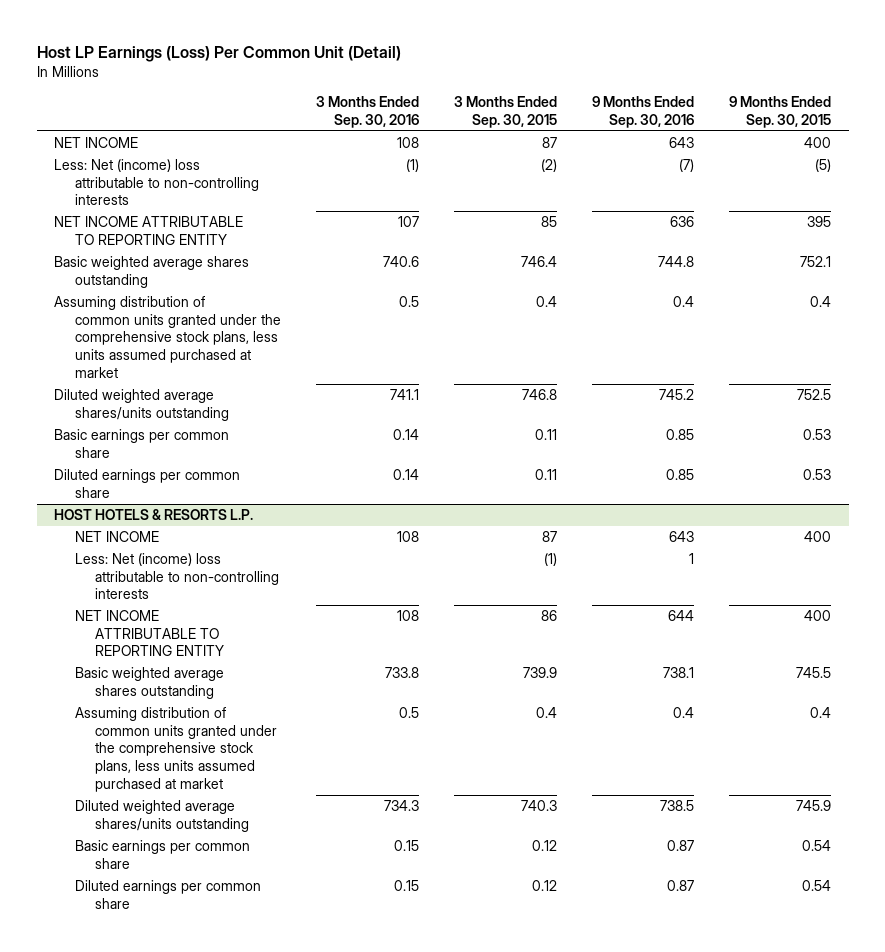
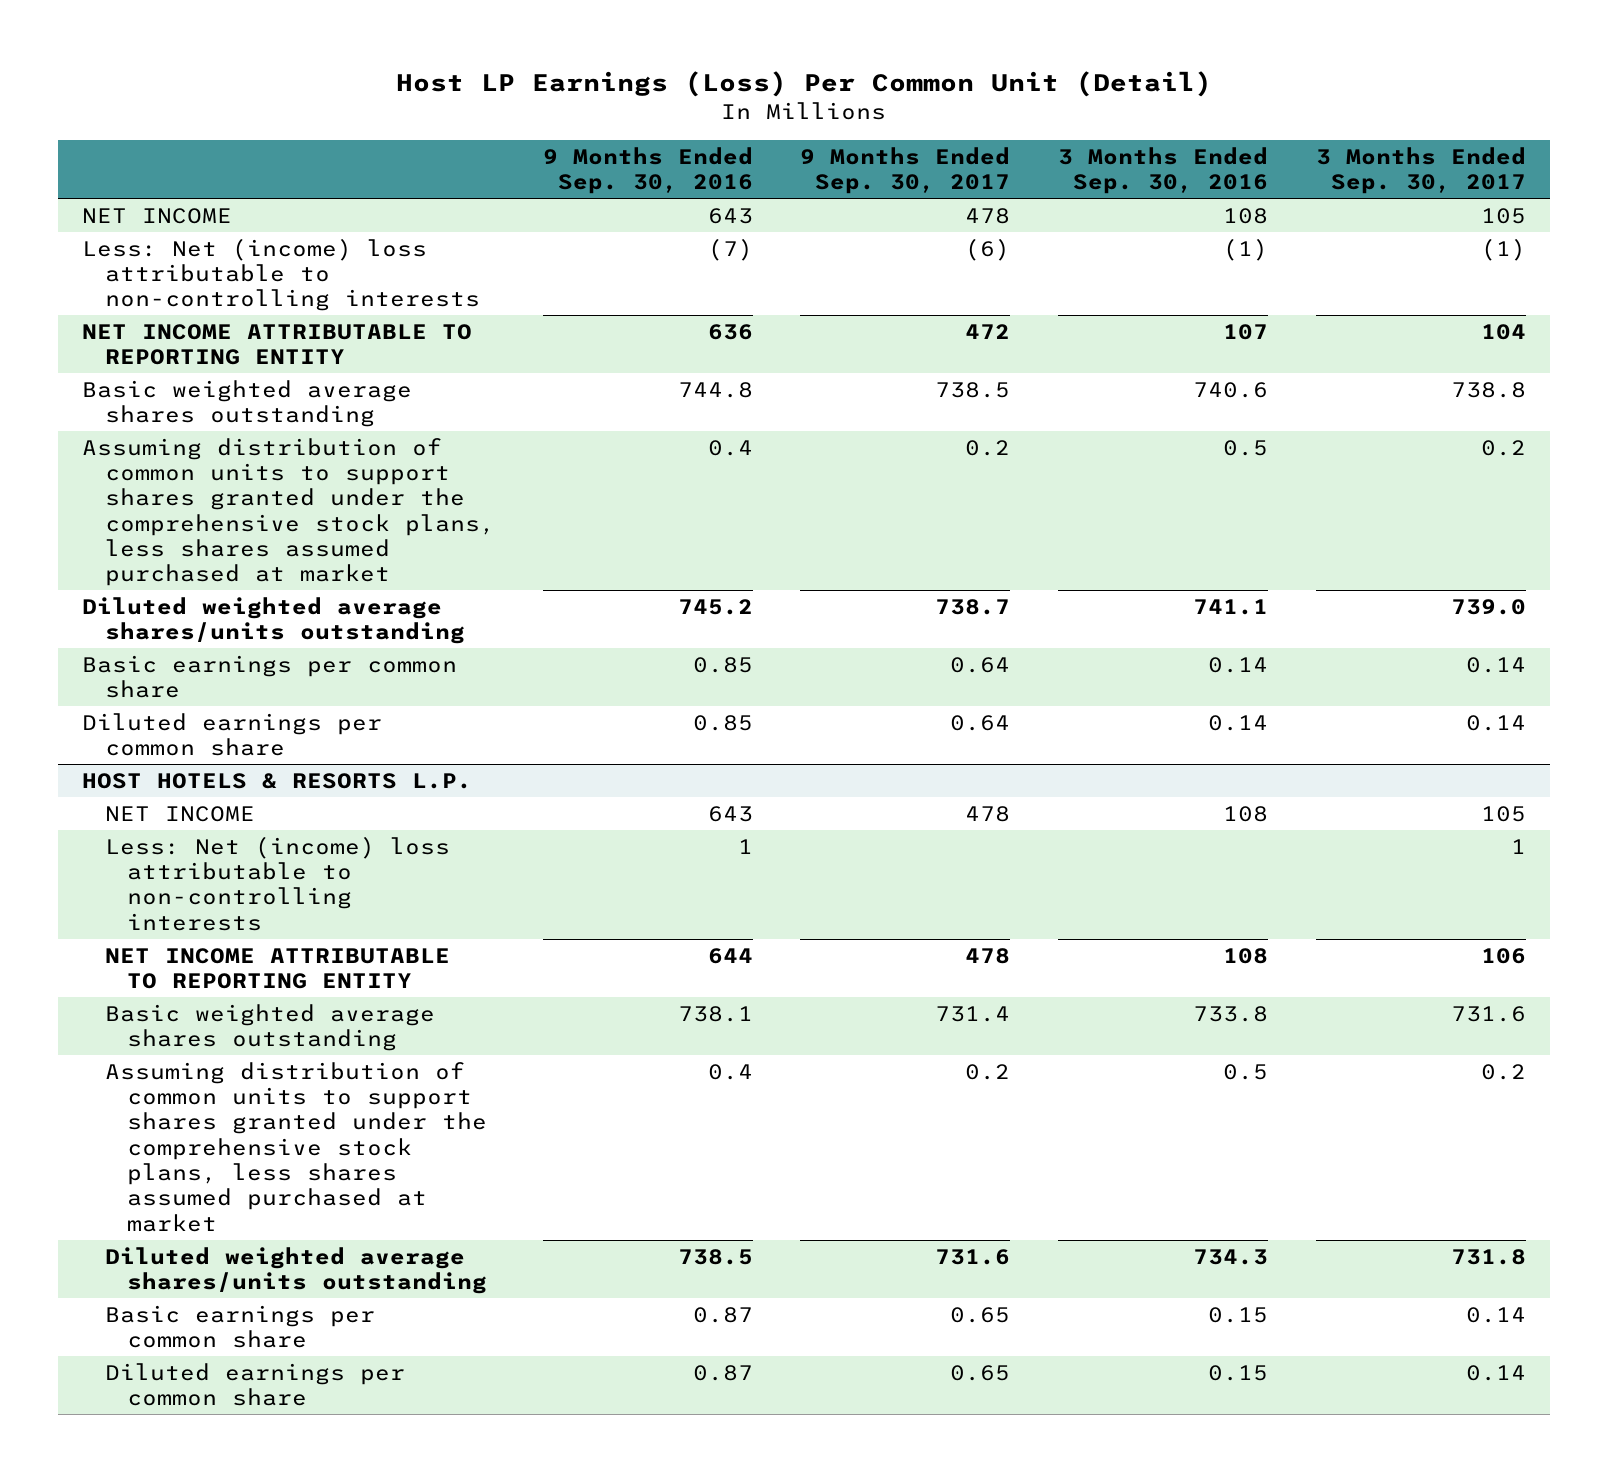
[453,95,557,128] 3 Months Ended Sep. 30, 2015 -> none
[729,95,832,128] 9 Months Ended Sep. 30, 2015 -> none
none -> [800,146,1011,195] 9 Months Ended Sep. 30, 2017
none -> [1316,146,1527,195] 3 Months Ended Sep. 30, 2017
[54,296,281,378] Assuming distribution of common units granted under the comprehensive stock plans, less units assumed purchased at market -> [81,437,495,587] Assuming distribution of common units to support shares granted under the comprehensive stock plans, less shares assumed purchased at market
[74,707,278,792] Assuming distribution of common units granted under the comprehensive stock plans, less units assumed purchased at market -> [104,1061,488,1232] Assuming distribution of common units to support shares granted under the comprehensive stock plans, less shares assumed purchased at market

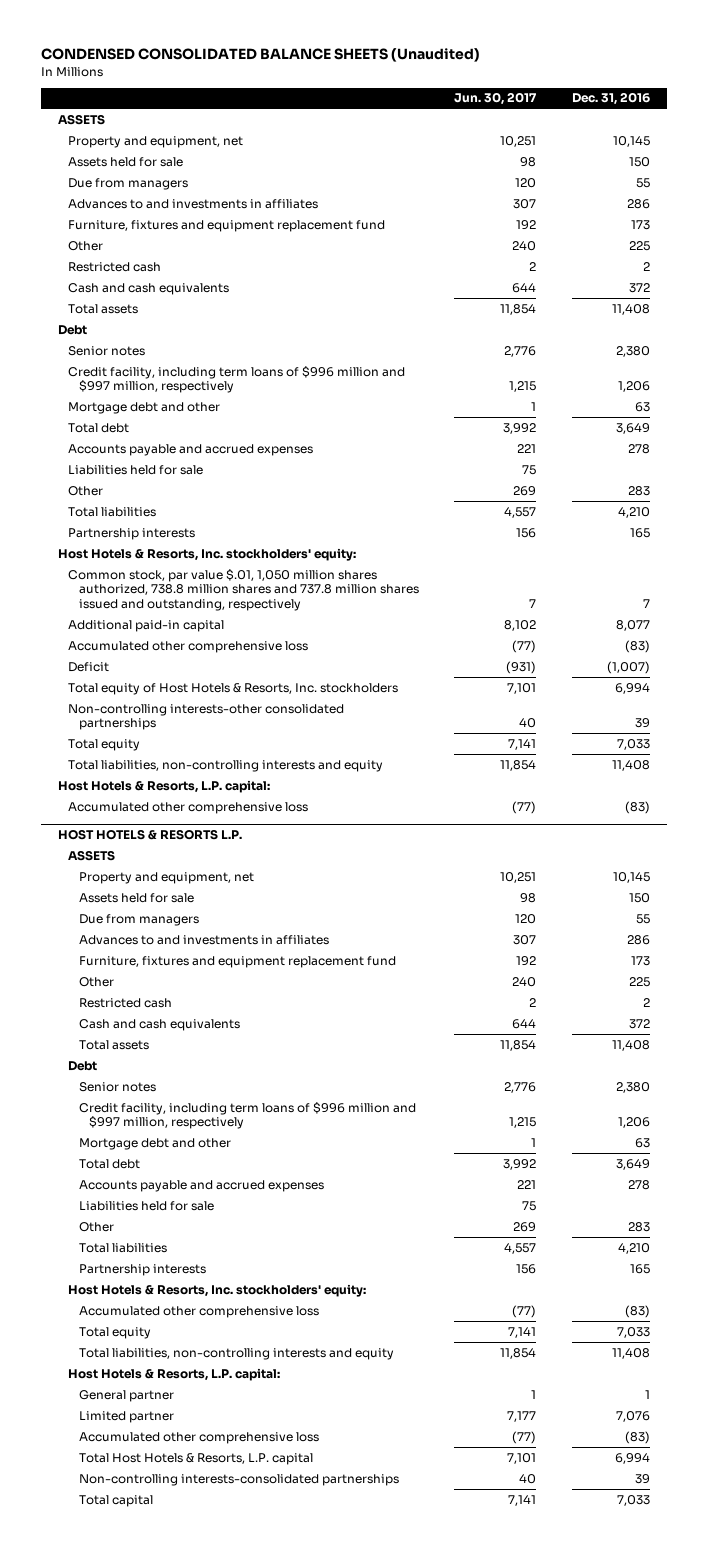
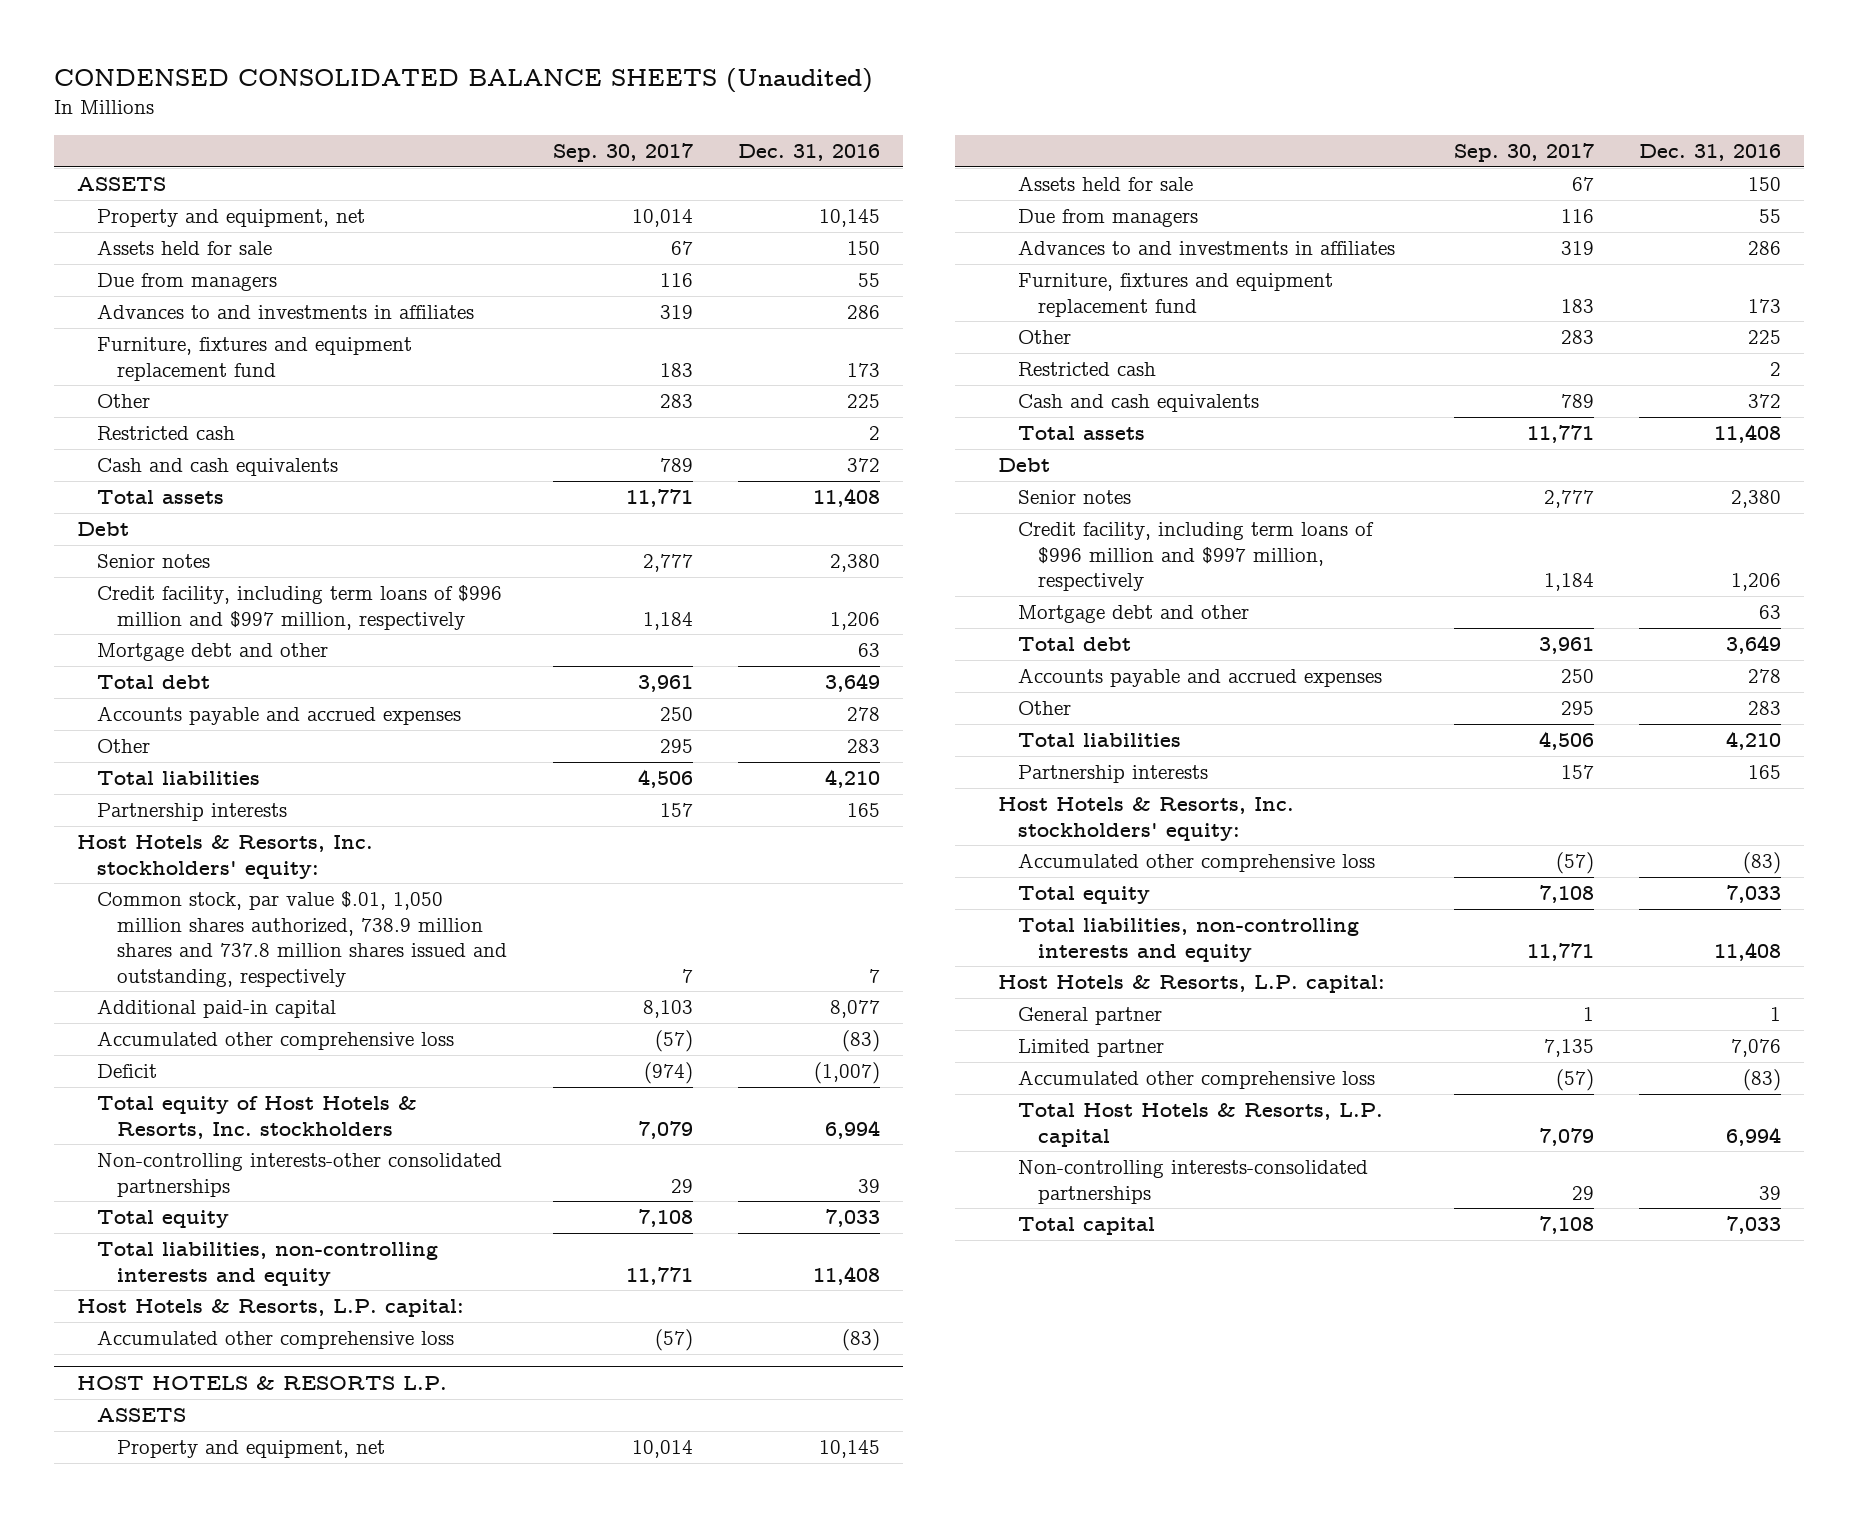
[454,92,538,106] Jun. 30, 2017 -> none
none -> [552,143,693,163] Sep. 30, 2017
[68,464,204,475] Liabilities held for sale -> none
[68,568,419,612] Common stock, par value $.01, 1,050 million shares authorized, 738.8 million shares and 737.8 million shares issued and outstanding, respectively -> [97,891,508,987] Common stock, par value $.01, 1,050 million shares authorized, 738.9 million shares and 737.8 million shares issued and outstanding, respectively
[78,1200,214,1211] Liabilities held for sale -> none

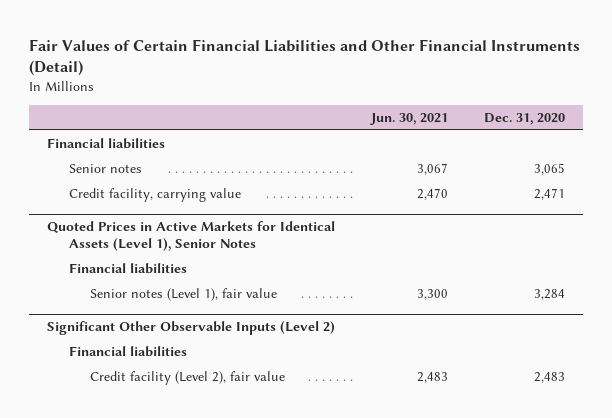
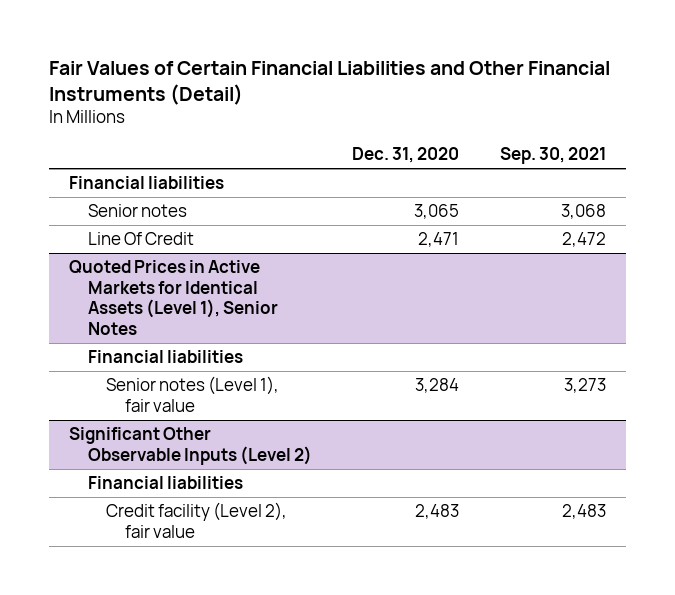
[370,112,449,125] Jun. 30, 2021 -> none
none -> [500,147,607,165] Sep. 30, 2021
[68,187,241,202] Credit facility, carrying value -> [87,232,194,246] Line Of Credit

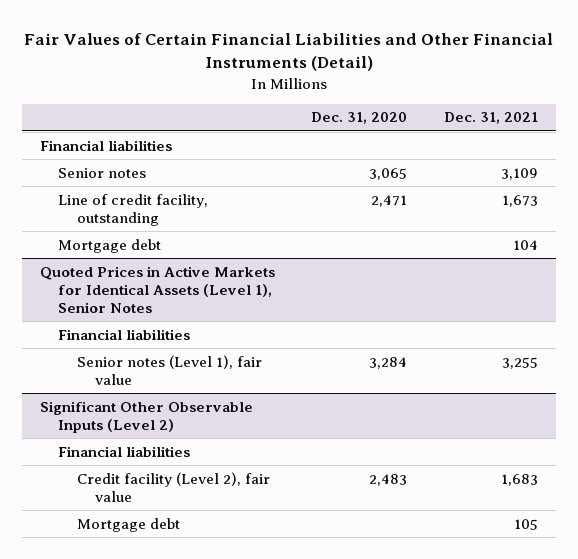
[500,147,607,165] Sep. 30, 2021 -> none
none -> [443,112,538,125] Dec. 31, 2021
[87,232,194,246] Line Of Credit -> [58,193,209,226] Line of credit facility, outstanding
none -> [58,238,162,253] Mortgage debt
none -> [76,517,180,532] Mortgage debt

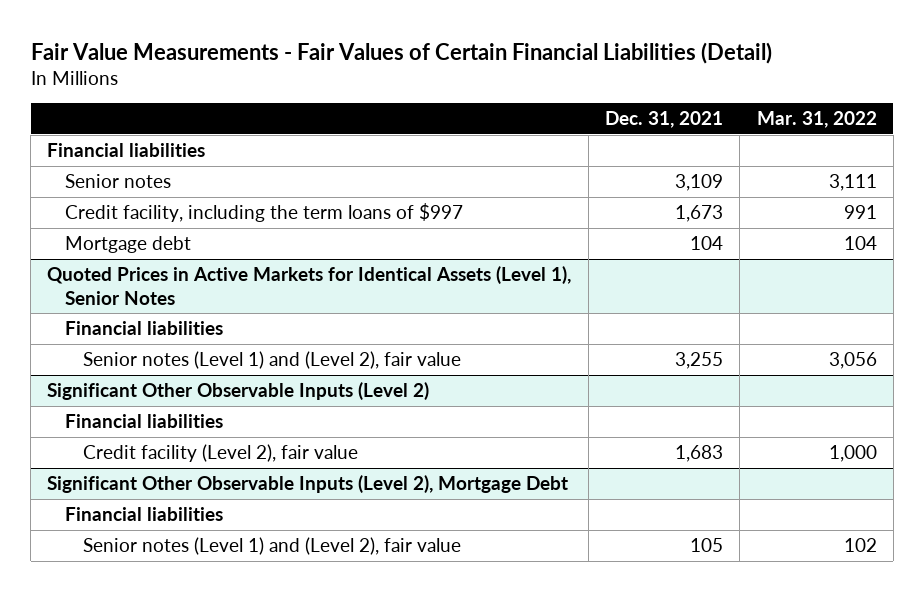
[23,33,553,72] Fair Values of Certain Financial Liabilities and Other Financial Instruments (Detail) -> [30,41,772,64] Fair Value Measurements - Fair Values of Certain Financial Liabilities (Detail)
[311,112,408,125] Dec. 31, 2020 -> none
none -> [756,111,877,129] Mar. 31, 2022
[58,193,209,226] Line of credit facility, outstanding -> [64,203,463,223] Credit facility, including the term loans of $997
[76,354,262,385] Senior notes (Level 1), fair value -> [82,351,461,370] Senior notes (Level 1) and (Level 2), fair value
[76,517,180,532] Mortgage debt -> none
none -> [47,475,569,494] Significant Other Observable Inputs (Level 2), Mortgage Debt
none -> [64,507,223,522] Financial liabilities
none -> [82,537,461,556] Senior notes (Level 1) and (Level 2), fair value

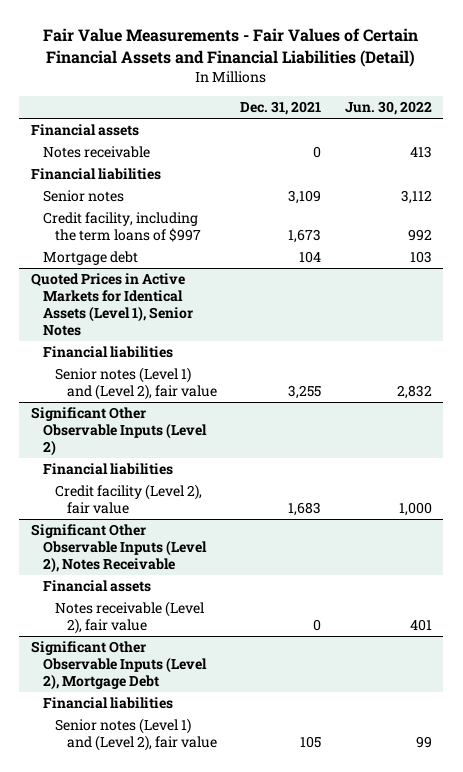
[30,41,772,64] Fair Value Measurements - Fair Values of Certain Financial Liabilities (Detail) -> [43,28,419,67] Fair Value Measurements - Fair Values of Certain Financial Assets and Financial Liabilities (Detail)
[756,111,877,129] Mar. 31, 2022 -> none
none -> [344,100,432,115] Jun. 30, 2022
none -> [31,124,140,137] Financial assets
none -> [43,146,151,159] Notes receivable
none -> [31,524,208,574] Significant Other Observable Inputs (Level 2), Notes Receivable
none -> [43,580,152,593] Financial assets
none -> [55,601,205,635] Notes receivable (Level 2), fair value

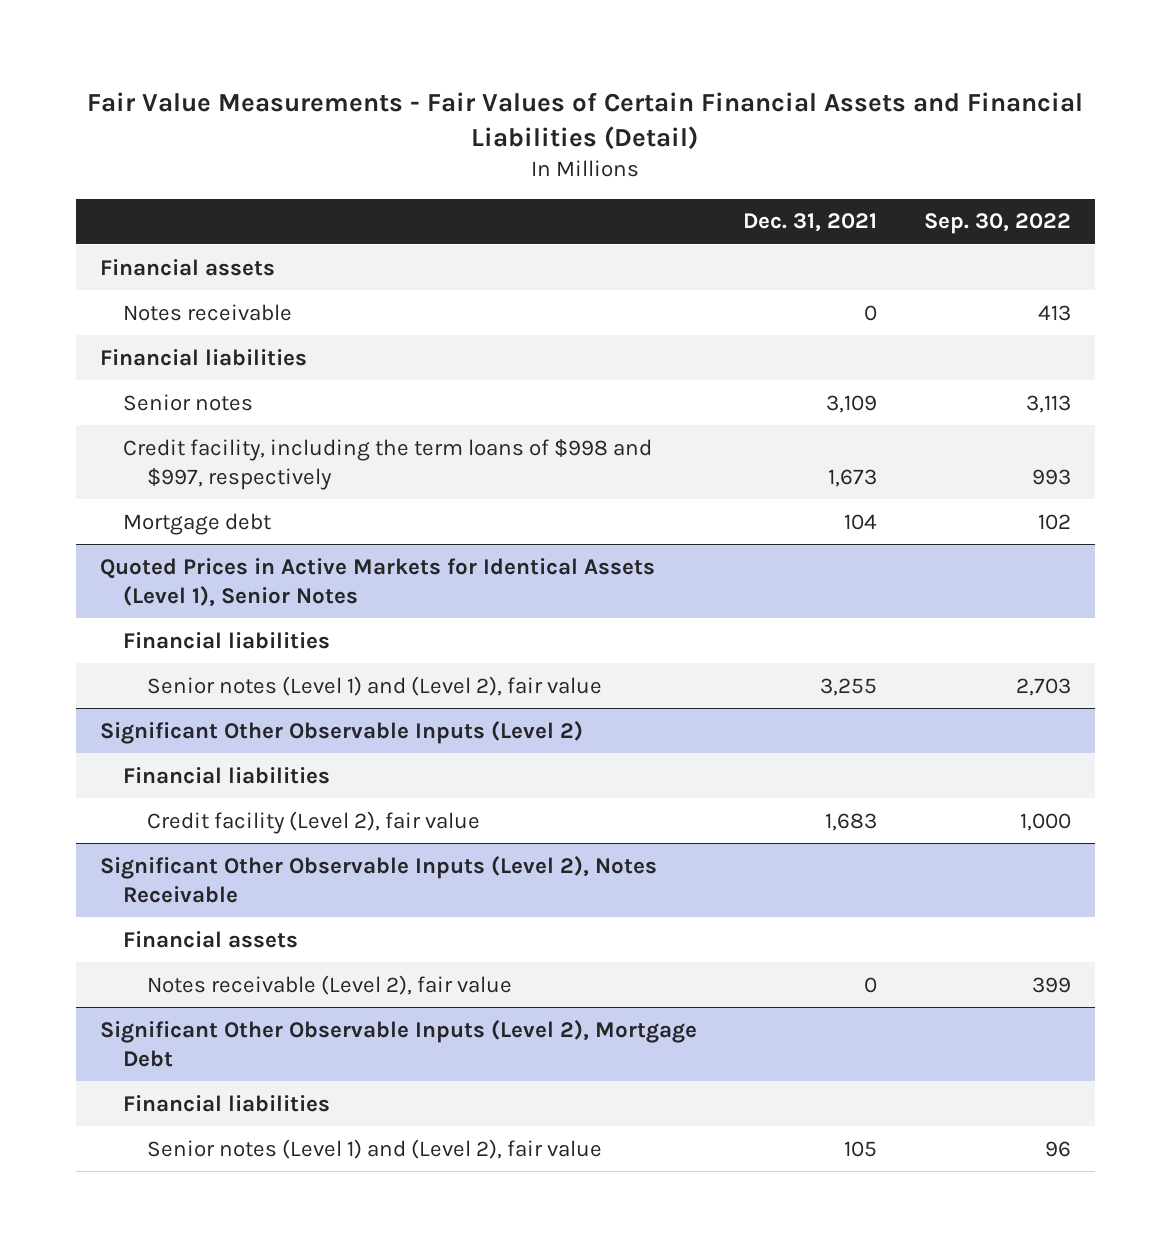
[344,100,432,115] Jun. 30, 2022 -> none
none -> [924,213,1072,235] Sep. 30, 2022
[43,212,202,243] Credit facility, including the term loans of $997 -> [123,438,653,490] Credit facility, including the term loans of $998 and $997, respectively

